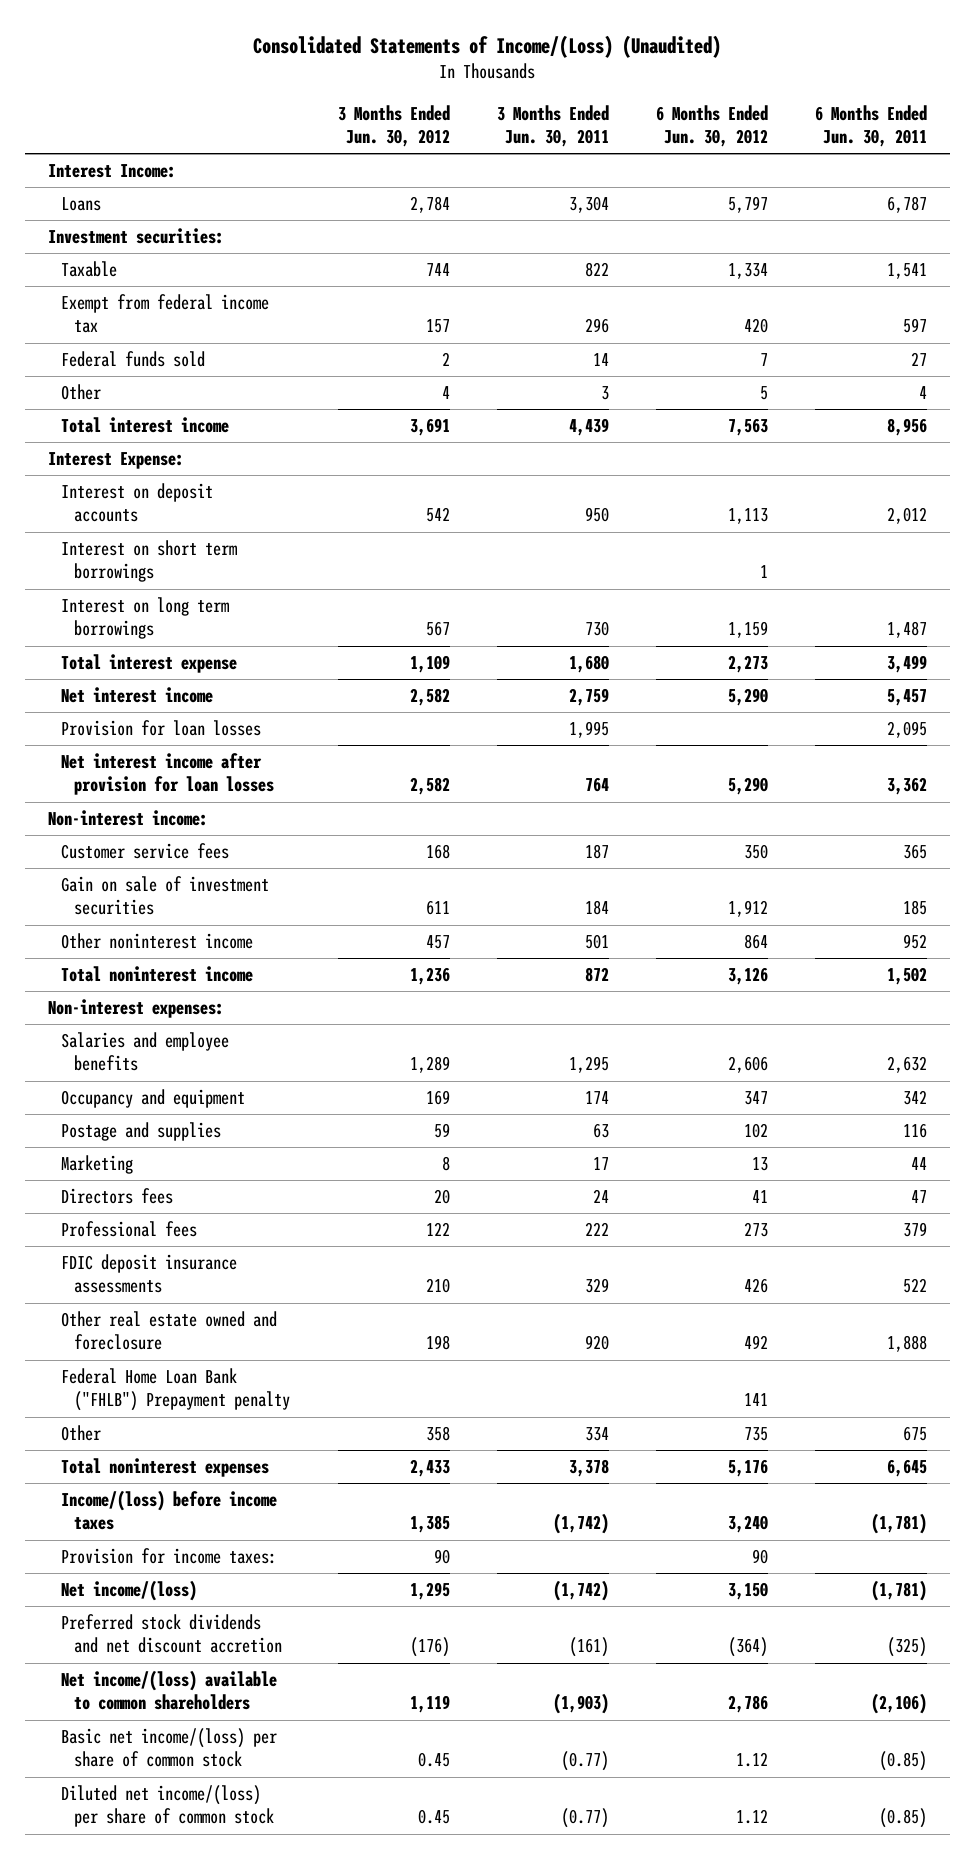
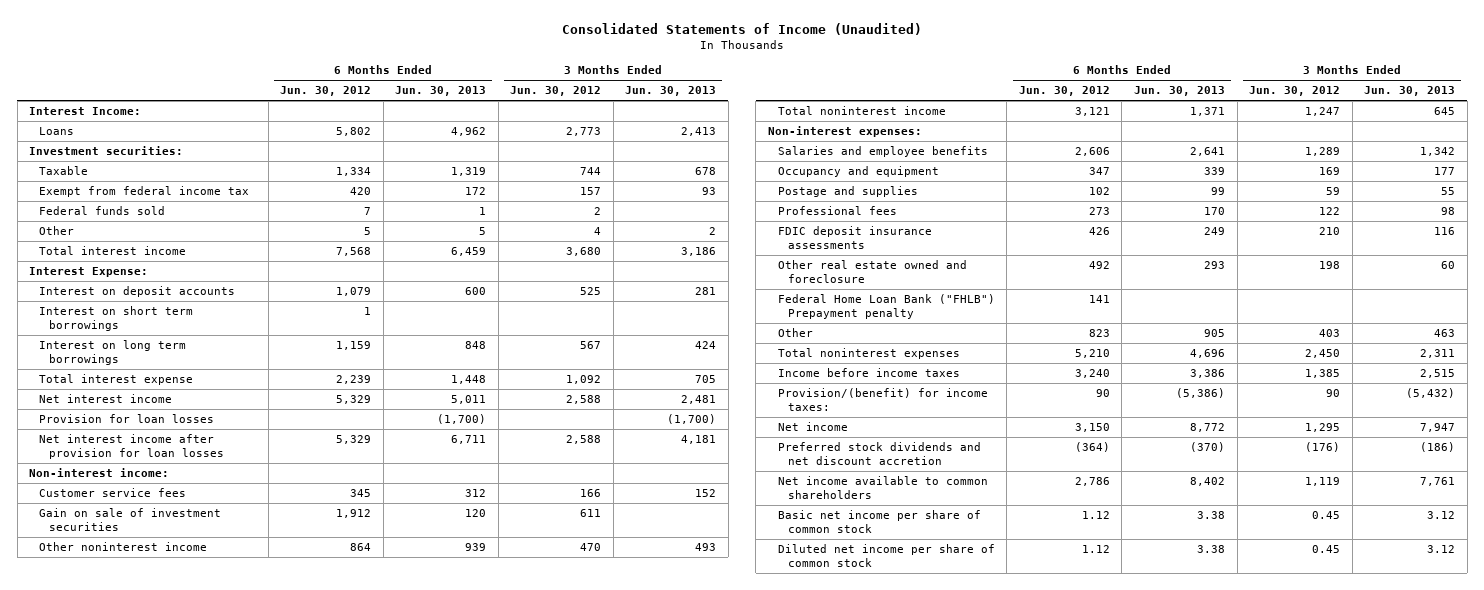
[253,35,722,59] Consolidated Statements of Income/(Loss) (Unaudited) -> [562,23,923,36] Consolidated Statements of Income (Unaudited)
[496,104,609,148] 3 Months Ended Jun. 30, 2011 -> none
[814,104,927,148] 6 Months Ended Jun. 30, 2011 -> none
none -> [395,86,487,97] Jun. 30, 2013
none -> [625,86,717,97] Jun. 30, 2013
[409,196,450,214] 2,784 -> [566,127,602,137] 2,773
[727,196,768,214] 5,797 -> [336,127,372,137] 5,802
[409,418,450,437] 3,691 -> [566,247,602,257] 3,680
[727,418,768,437] 7,563 -> [336,247,372,257] 7,568
[425,507,450,523] 542 -> [580,287,602,296] 525
[727,508,768,525] 1,113 -> [336,287,372,297] 1,079
[409,655,450,674] 1,109 -> [566,375,602,385] 1,092
[727,655,768,674] 2,273 -> [336,375,372,385] 2,239
[409,688,450,707] 2,582 -> [566,395,602,405] 2,588
[727,688,768,707] 5,290 -> [336,395,372,405] 5,329
[409,777,450,796] 2,582 -> [566,435,602,445] 2,588
[727,777,768,796] 5,290 -> [336,435,372,445] 5,329
[425,844,450,860] 168 -> [580,489,602,498] 166
[743,844,768,860] 350 -> [350,489,372,498] 345
[425,935,450,950] 457 -> [580,543,602,552] 470
[409,967,450,986] 1,236 -> [1305,107,1341,117] 1,247
[727,967,768,986] 3,126 -> [1074,107,1110,117] 3,121
[61,1155,134,1175] Marketing -> none
[61,1188,174,1205] Directors fees -> none
[425,1426,450,1442] 358 -> [1319,329,1341,338] 403
[743,1427,768,1442] 735 -> [1088,329,1110,338] 823
[409,1459,450,1478] 2,433 -> [1305,349,1341,359] 2,450
[727,1459,768,1478] 5,176 -> [1074,349,1110,359] 5,210
[61,1490,278,1531] Income/(loss) before income taxes -> [777,368,960,378] Income before income taxes
[61,1548,278,1565] Provision for income taxes: -> [777,388,988,412] Provision/(benefit) for income taxes:
[61,1580,198,1602] Net income/(loss) -> [777,422,848,432] Net income
[61,1670,278,1711] Net income/(loss) available to common shareholders -> [777,476,988,500] Net income available to common shareholders
[61,1728,278,1768] Basic net income/(loss) per share of common stock -> [777,510,981,534] Basic net income per share of common stock
[61,1785,275,1828] Diluted net income/(loss) per share of common stock -> [777,544,995,568] Diluted net income per share of common stock

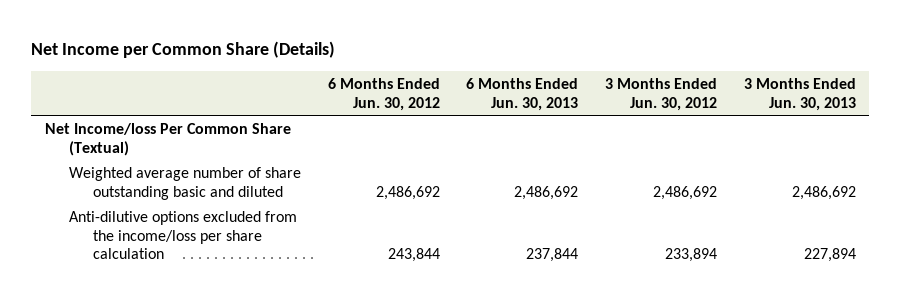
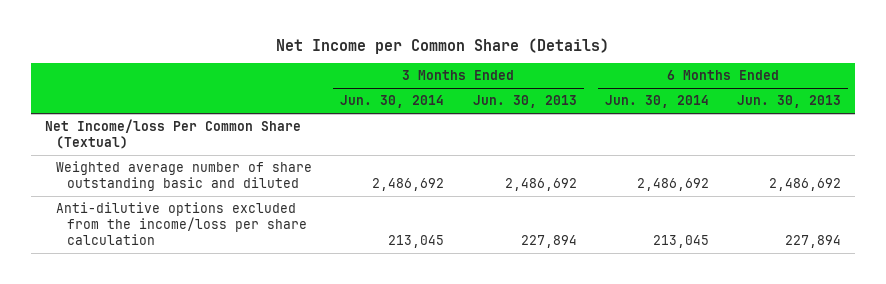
[327,77,440,111] 6 Months Ended Jun. 30, 2012 -> none
[604,77,717,111] 3 Months Ended Jun. 30, 2012 -> none
none -> [340,95,445,109] Jun. 30, 2014
none -> [604,95,709,109] Jun. 30, 2014
[526,248,579,263] 237,844 -> [785,235,842,249] 227,894

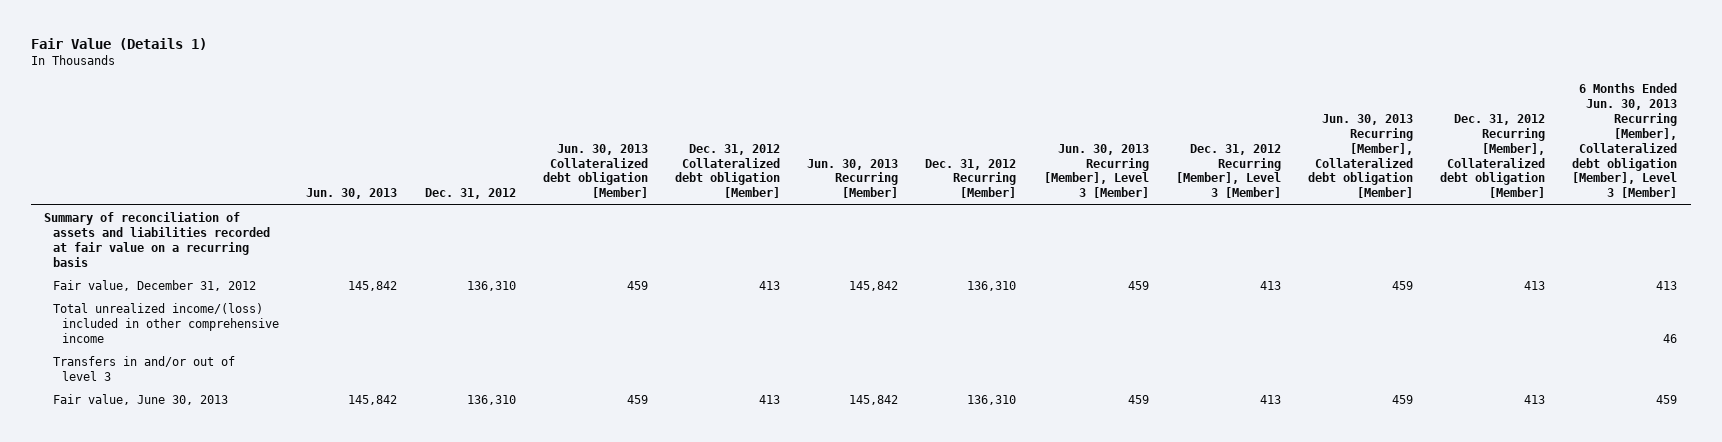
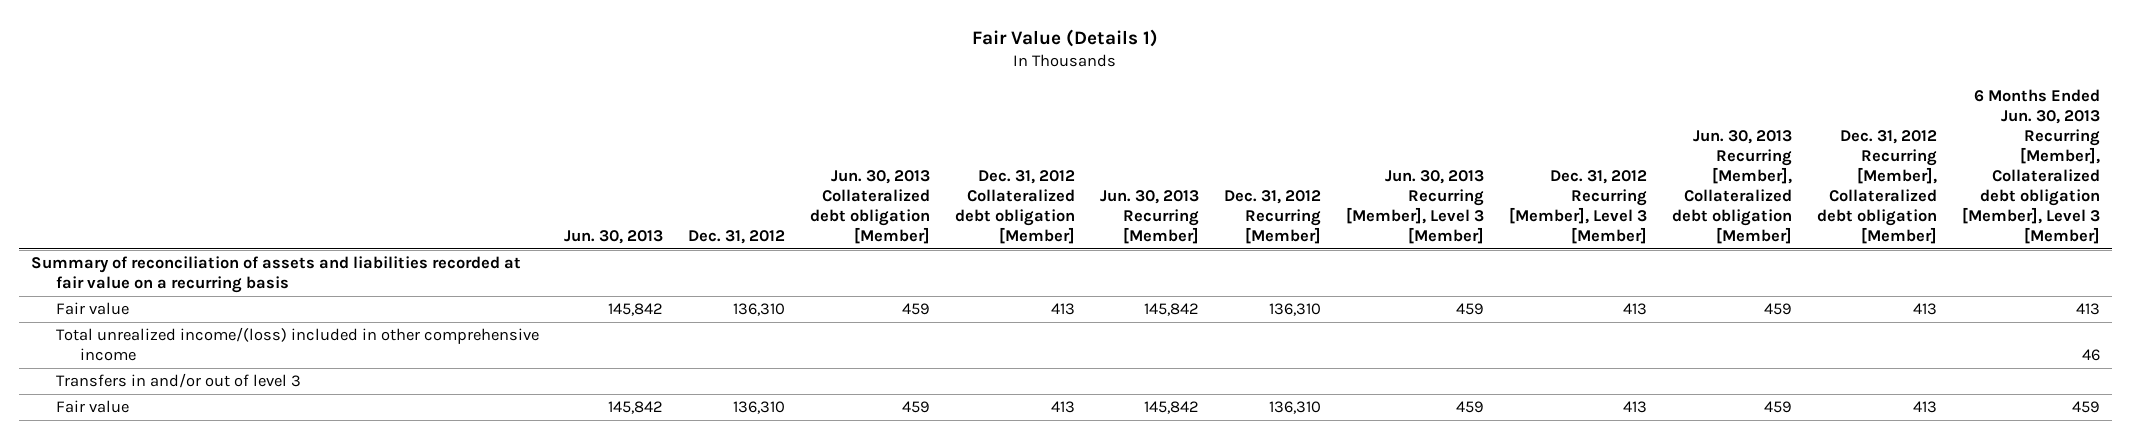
[53,279,257,291] Fair value, December 31, 2012 -> [55,302,129,316] Fair value
[53,393,229,405] Fair value, June 30, 2013 -> [55,400,129,414] Fair value

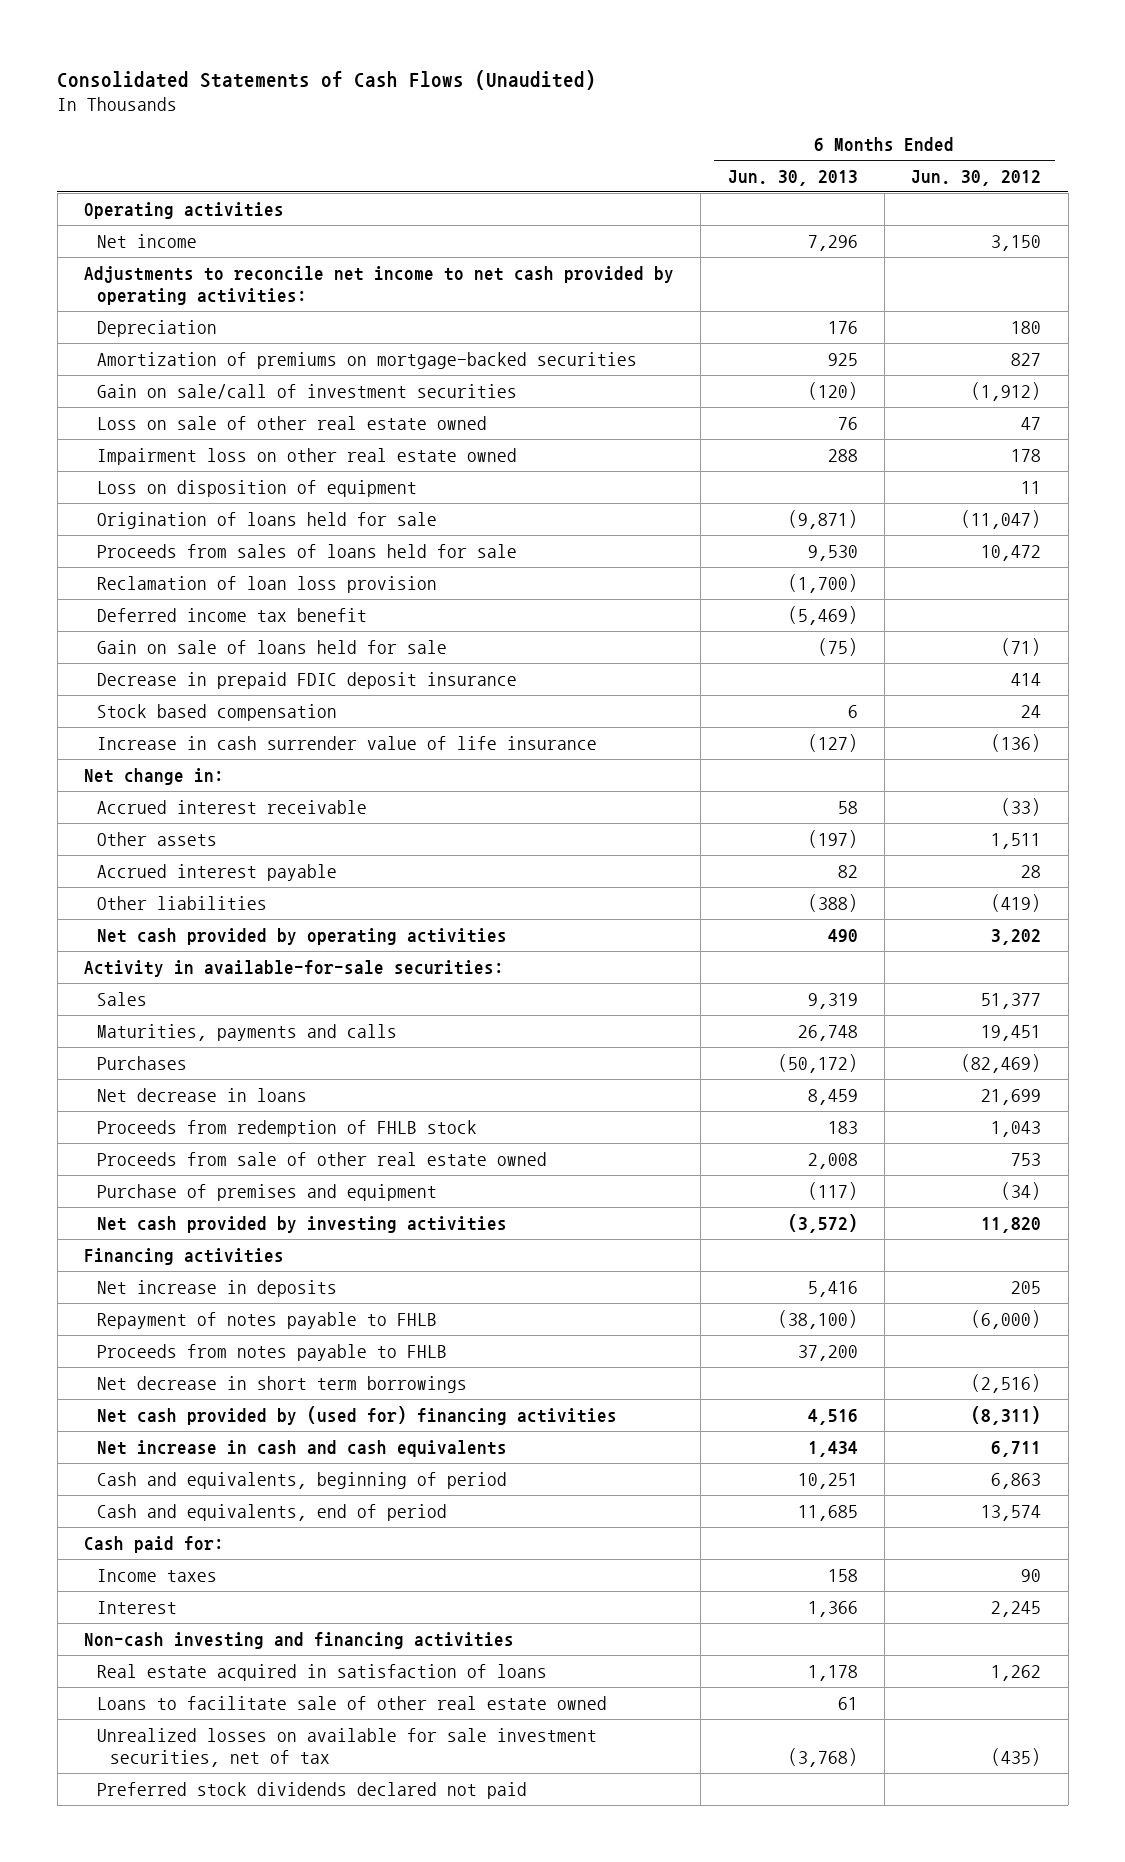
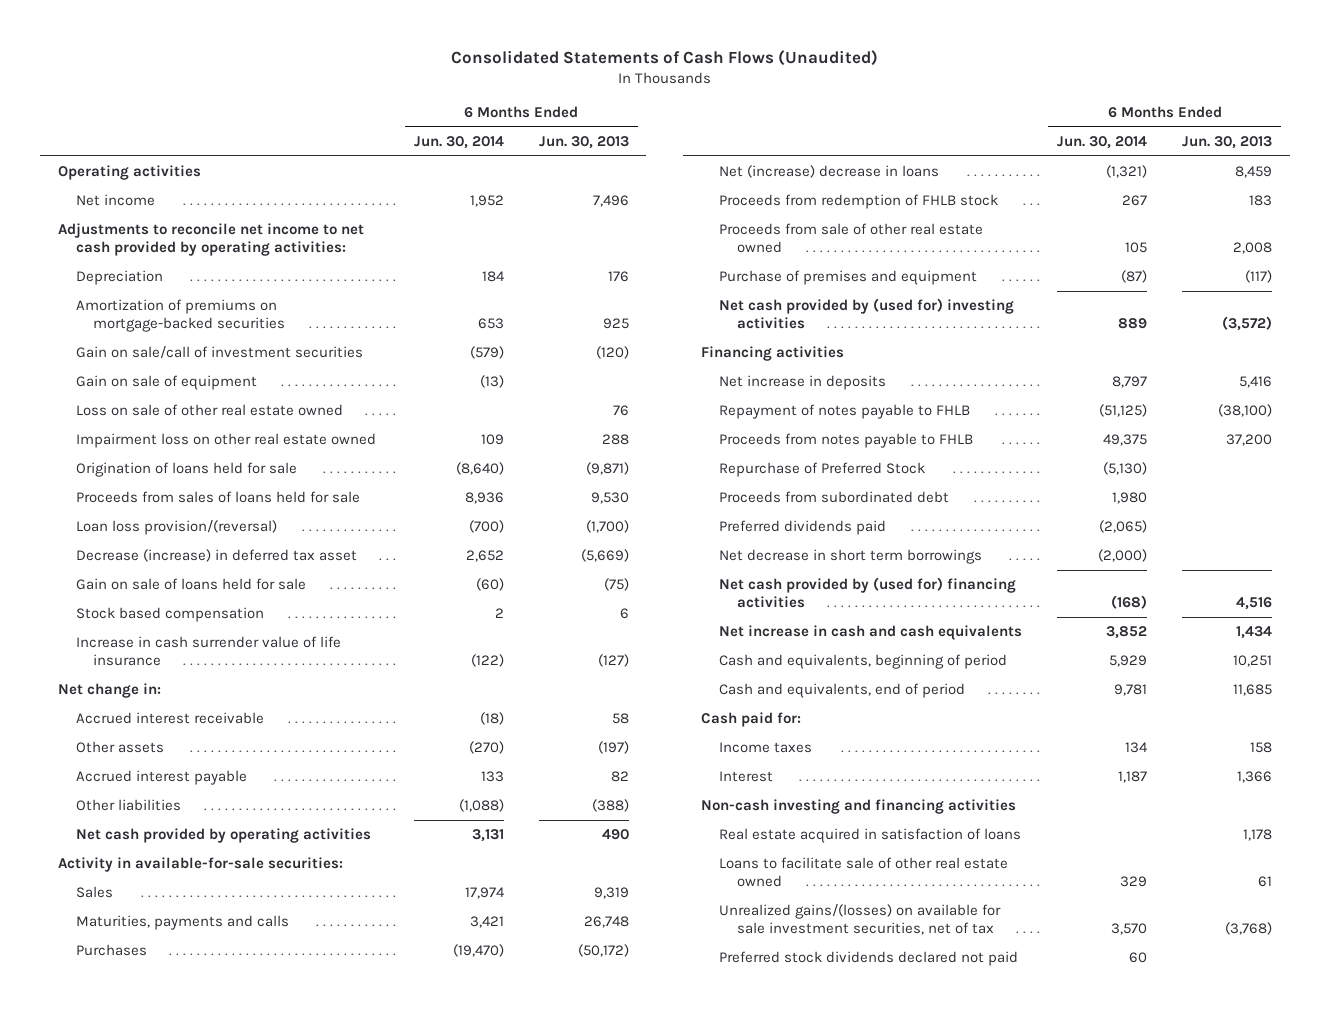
[911,169,1042,186] Jun. 30, 2012 -> none
none -> [413,135,504,149] Jun. 30, 2014
[807,234,858,251] 7,296 -> [592,195,629,208] 7,496
none -> [75,375,257,391] Gain on sale of equipment
[97,479,418,497] Loss on disposition of equipment -> none
[97,575,438,593] Reclamation of loan loss provision -> [75,520,277,536] Loan loss provision/(reversal)
[97,607,368,622] Deferred income tax benefit -> [75,549,357,563] Decrease (increase) in deferred tax asset
[787,605,858,625] (5,469) -> [580,549,629,563] (5,669)
[97,671,518,689] Decrease in prepaid FDIC deposit insurance -> none
[97,1087,308,1102] Net decrease in loans -> [718,165,939,179] Net (increase) decrease in loans
[97,1215,508,1233] Net cash provided by investing activities -> [718,298,1014,329] Net cash provided by (used for) investing activities
none -> [718,462,925,478] Repurchase of Preferred Stock
none -> [718,491,949,504] Proceeds from subordinated debt
none -> [718,520,886,536] Preferred dividends paid
[97,1727,598,1767] Unrealized losses on available for sale investment securities, net of tax -> [718,904,1001,935] Unrealized gains/(losses) on available for sale investment securities, net of tax

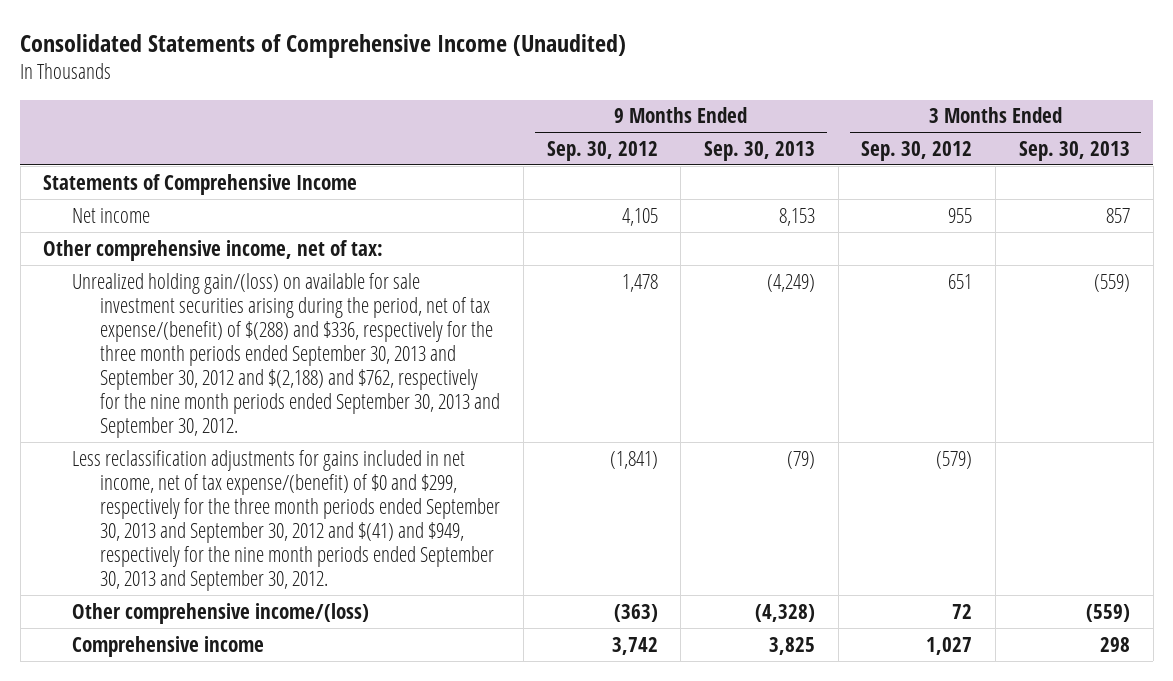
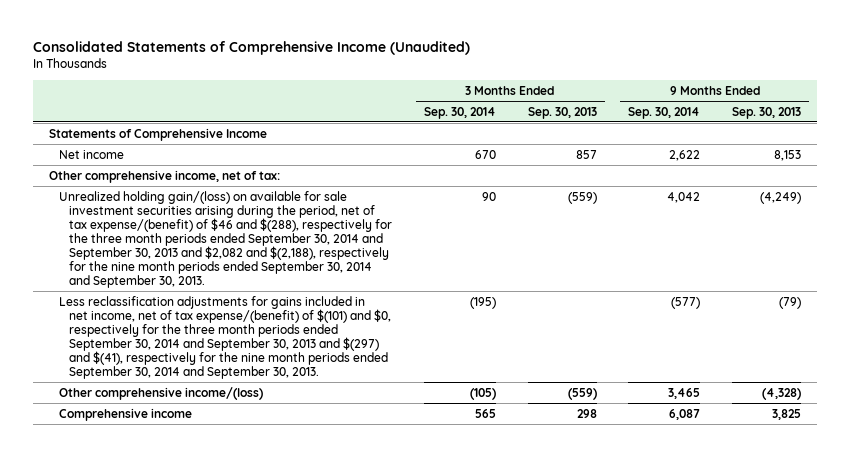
[546,140,658,161] Sep. 30, 2012 -> none
[861,140,973,161] Sep. 30, 2012 -> none
none -> [424,106,497,119] Sep. 30, 2014
none -> [628,106,701,119] Sep. 30, 2014
[71,272,501,439] Unrealized holding gain/(loss) on available for sale investment securities arising during the period, net of tax expense/(benefit) of $(288) and $336, respectively for the three month periods ended September 30, 2013 and September 30, 2012 and $(2,188) and $762, respectively for the nine month periods ended September 30, 2013 and September 30, 2012. -> [59,190,393,289] Unrealized holding gain/(loss) on available for sale investment securities arising during the period, net of tax expense/(benefit) of $46 and $(288), respectively for the three month periods ended September 30, 2014 and September 30, 2013 and $2,082 and $(2,188), respectively for the nine month periods ended September 30, 2014 and September 30, 2013.
[71,449,501,592] Less reclassification adjustments for gains included in net income, net of tax expense/(benefit) of $0 and $299, respectively for the three month periods ended September 30, 2013 and September 30, 2012 and $(41) and $949, respectively for the nine month periods ended September 30, 2013 and September 30, 2012. -> [59,295,392,380] Less reclassification adjustments for gains included in net income, net of tax expense/(benefit) of $(101) and $0, respectively for the three month periods ended September 30, 2014 and September 30, 2013 and $(297) and $(41), respectively for the nine month periods ended September 30, 2014 and September 30, 2013.

